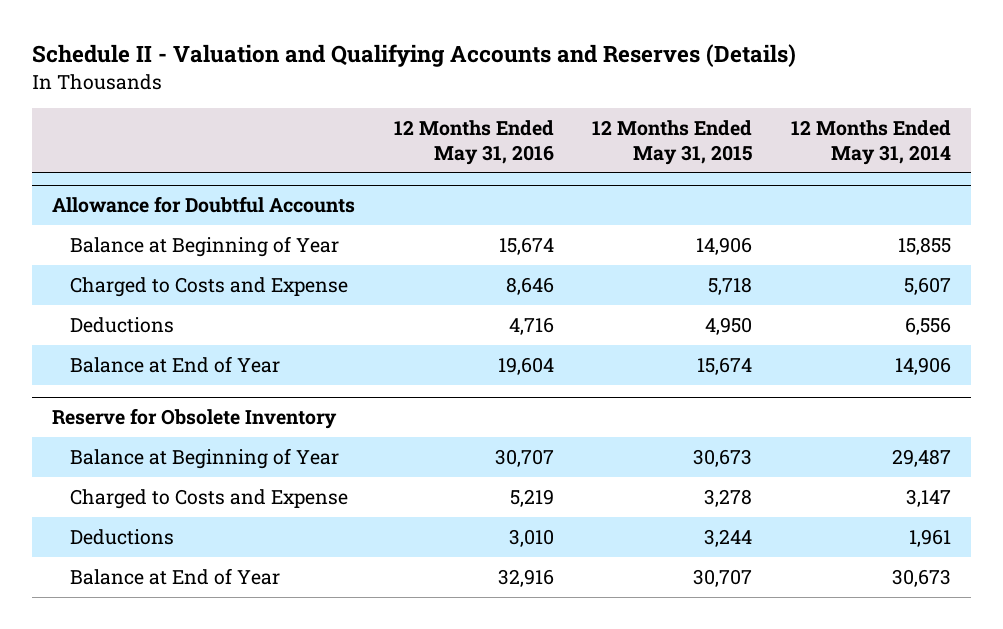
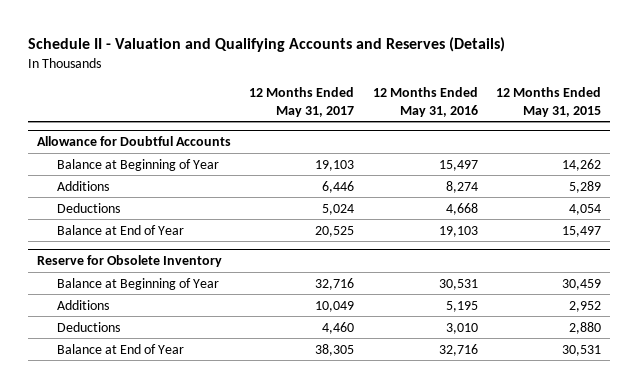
[791,120,952,165] 12 Months Ended May 31, 2014 -> none
none -> [249,87,355,117] 12 Months Ended May 31, 2017
[70,276,349,297] Charged to Costs and Expense -> none
[498,236,554,255] 15,674 -> [438,159,478,171] 15,497
[696,236,753,255] 14,906 -> [561,158,601,171] 14,262
none -> [57,180,110,191] Additions
[508,316,554,335] 4,716 -> [445,202,478,215] 4,668
[705,316,753,335] 4,950 -> [568,203,601,215] 4,054
[497,356,554,375] 19,604 -> [438,225,478,237] 19,103
[697,356,753,375] 15,674 -> [561,225,601,237] 15,497
[70,488,349,509] Charged to Costs and Expense -> none
[494,448,554,467] 30,707 -> [438,278,478,290] 30,531
[693,448,753,467] 30,673 -> [561,278,601,290] 30,459
none -> [57,299,110,310] Additions
[704,528,753,547] 3,244 -> [568,321,601,334] 2,880
[497,568,554,587] 32,916 -> [438,343,478,356] 32,716
[693,568,753,587] 30,707 -> [561,344,601,356] 30,531

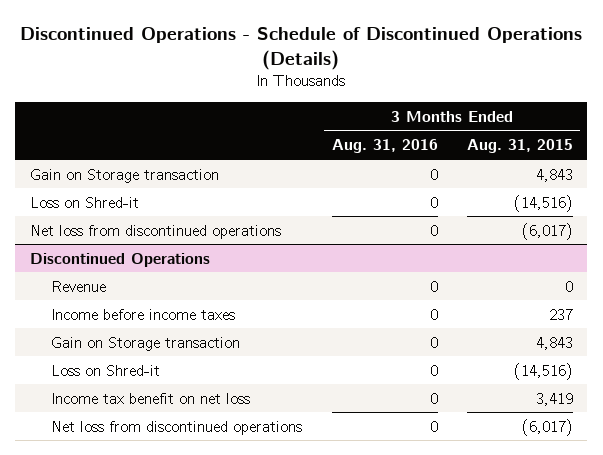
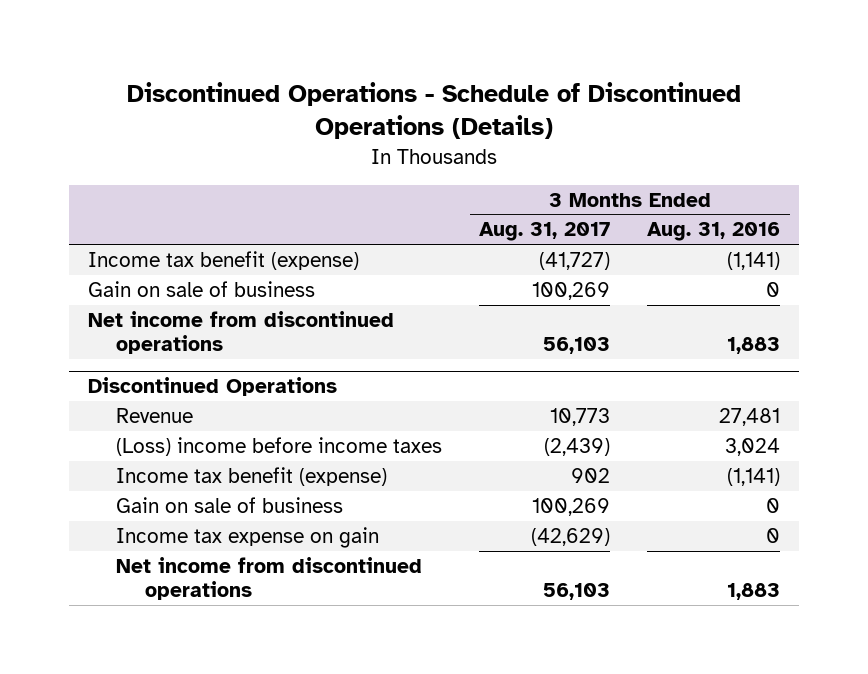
[466,139,573,154] Aug. 31, 2015 -> none
none -> [479,222,611,242] Aug. 31, 2017
[30,196,140,208] Loss on Shred-it -> none
none -> [87,251,359,271] Income tax benefit (expense)
[30,168,220,183] Gain on Storage transaction -> [87,281,315,298] Gain on sale of business
[30,224,282,239] Net loss from discontinued operations -> [87,311,394,355] Net income from discontinued operations
[429,224,438,236] 0 -> [727,337,781,355] 1,883
[51,364,161,376] Loss on Shred-it -> none
[429,280,438,292] 0 -> [719,408,781,427] 27,481
[51,308,236,320] Income before income taxes -> [116,437,443,457] (Loss) income before income taxes
[429,308,438,320] 0 -> [725,438,781,457] 3,024
none -> [116,467,388,487] Income tax benefit (expense)
[51,336,241,351] Gain on Storage transaction -> [116,497,344,514] Gain on sale of business
[51,392,251,404] Income tax benefit on net loss -> [116,527,380,549] Income tax expense on gain
[51,420,303,435] Net loss from discontinued operations -> [116,557,423,601] Net income from discontinued operations
[429,420,438,432] 0 -> [727,583,781,601] 1,883

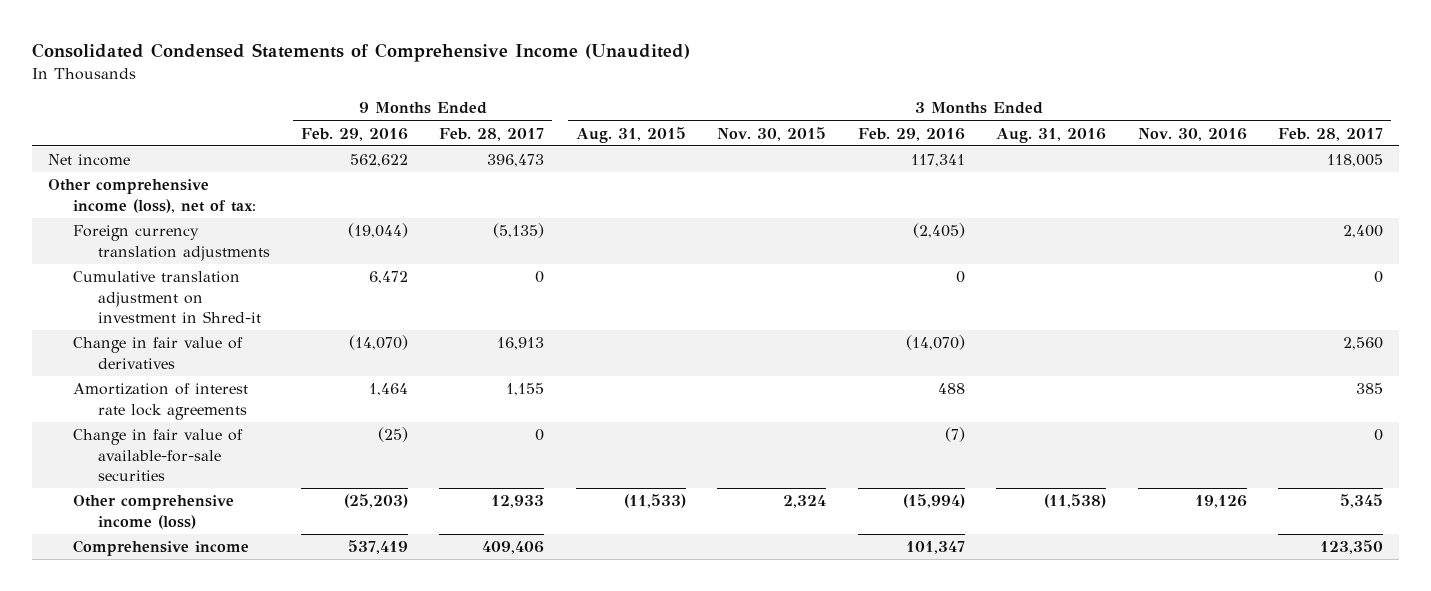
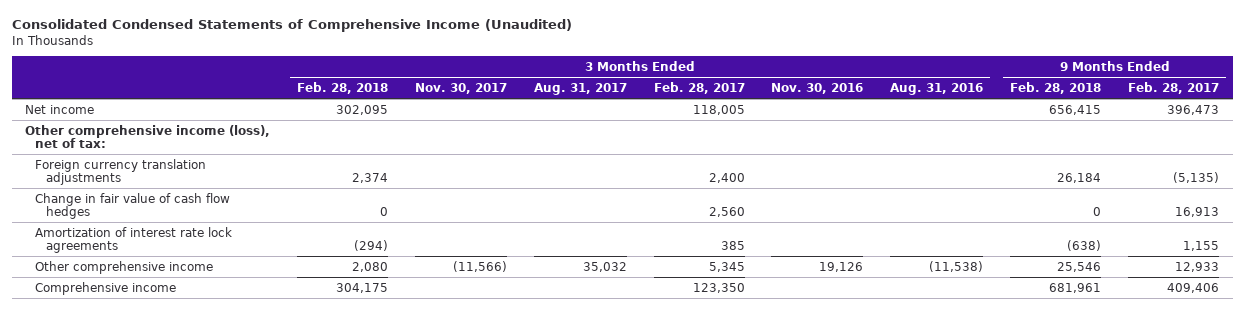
[301,127,409,141] Feb. 29, 2016 -> none
[575,126,686,143] Aug. 31, 2015 -> none
[717,126,827,141] Nov. 30, 2015 -> none
[857,127,965,141] Feb. 29, 2016 -> none
none -> [297,81,389,94] Feb. 28, 2018
none -> [414,82,507,94] Nov. 30, 2017
none -> [533,82,627,95] Aug. 31, 2017
none -> [1010,81,1102,94] Feb. 28, 2018
[72,271,261,324] Cumulative translation adjustment on investment in Shred-it -> none
[72,337,243,369] Change in fair value of derivatives -> [35,192,231,219] Change in fair value of cash flow hedges
[72,429,243,482] Change in fair value of available-for-sale securities -> none
[72,495,234,529] Other comprehensive income (loss) -> [35,260,214,274] Other comprehensive income

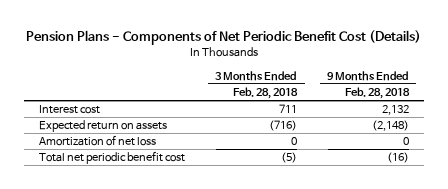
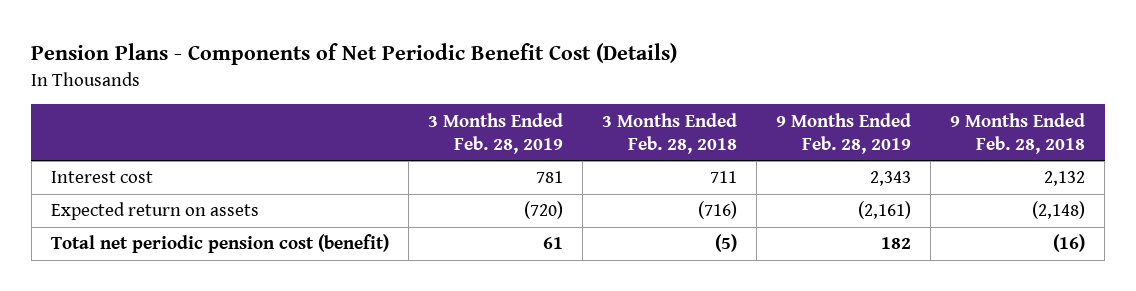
none -> [427,112,563,154] 3 Months Ended Feb. 28, 2019
none -> [776,112,912,154] 9 Months Ended Feb. 28, 2019
[39,135,157,147] Amortization of net loss -> none
[39,151,186,165] Total net periodic benefit cost -> [50,234,389,254] Total net periodic pension cost (benefit)

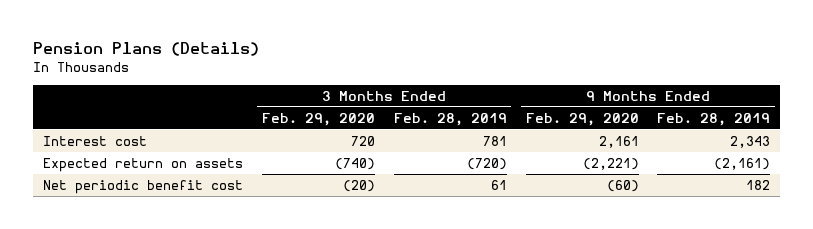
[31,43,678,66] Pension Plans - Components of Net Periodic Benefit Cost (Details) -> [33,41,260,56] Pension Plans (Details)
[602,112,738,154] 3 Months Ended Feb. 28, 2018 -> none
[950,112,1086,154] 9 Months Ended Feb. 28, 2018 -> none
none -> [261,112,375,126] Feb. 29, 2020
none -> [525,112,639,126] Feb. 29, 2020
[50,234,389,254] Total net periodic pension cost (benefit) -> [42,179,243,194] Net periodic benefit cost

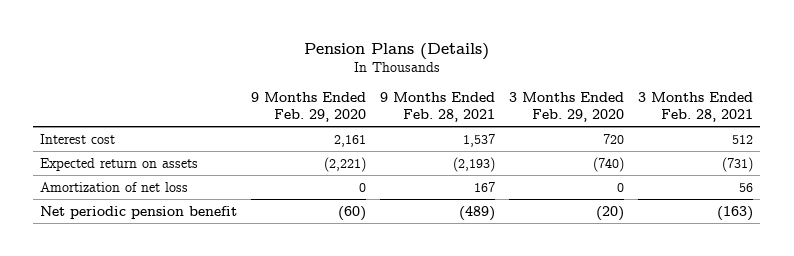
[393,112,507,126] Feb. 28, 2019 -> none
[657,112,771,126] Feb. 28, 2019 -> none
none -> [380,92,496,122] 9 Months Ended Feb. 28, 2021
none -> [638,92,754,122] 3 Months Ended Feb. 28, 2021
none -> [40,181,189,192] Amortization of net loss
[42,179,243,194] Net periodic benefit cost -> [40,205,238,219] Net periodic pension benefit

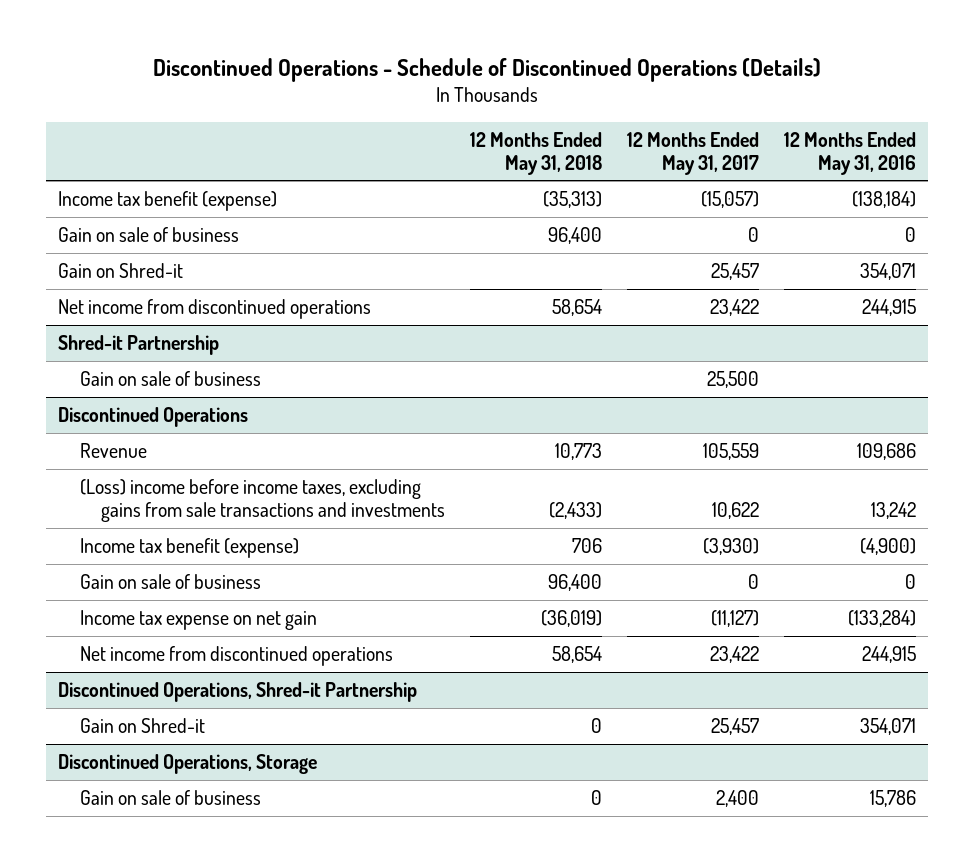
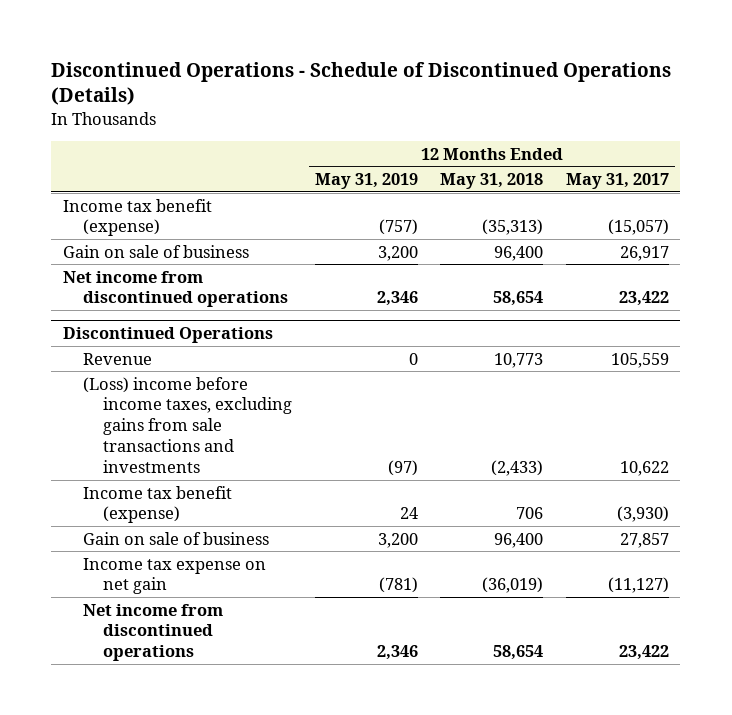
[783,131,916,175] 12 Months Ended May 31, 2016 -> none
none -> [314,172,418,189] May 31, 2019
[58,262,184,278] Gain on Shred-it -> none
[747,226,759,242] 0 -> [619,245,669,261] 26,917
[58,334,220,355] Shred-it Partnership -> none
[79,370,261,386] Gain on sale of business -> none
[747,573,759,589] 0 -> [619,532,669,548] 27,857
[58,681,418,702] Discontinued Operations, Shred-it Partnership -> none
[79,717,205,733] Gain on Shred-it -> none
[58,753,318,774] Discontinued Operations, Storage -> none
[79,789,261,805] Gain on sale of business -> none

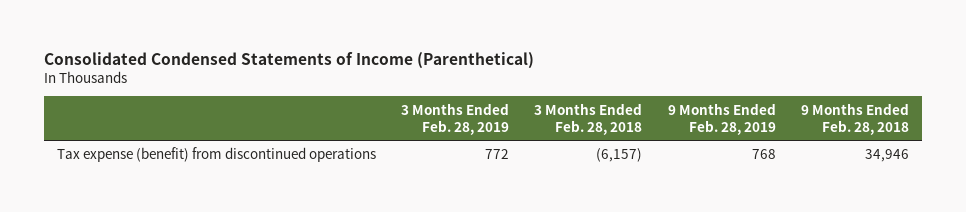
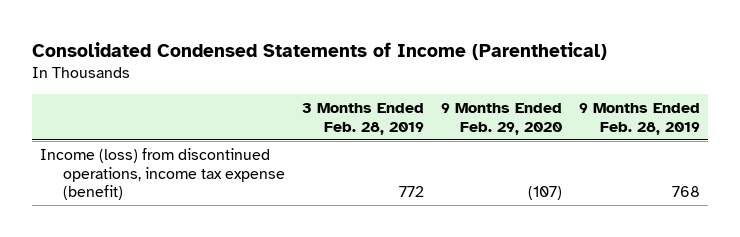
[534,102,643,135] 3 Months Ended Feb. 28, 2018 -> none
[800,102,909,135] 9 Months Ended Feb. 28, 2018 -> none
none -> [440,103,562,135] 9 Months Ended Feb. 29, 2020
[56,147,376,163] Tax expense (benefit) from discontinued operations -> [40,148,286,201] Income (loss) from discontinued operations, income tax expense (benefit)

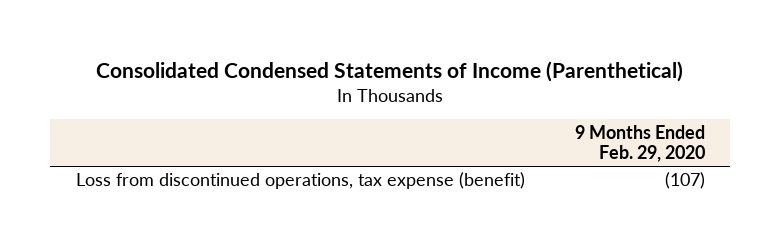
[302,103,425,135] 3 Months Ended Feb. 28, 2019 -> none
[578,103,700,135] 9 Months Ended Feb. 28, 2019 -> none
[40,148,286,201] Income (loss) from discontinued operations, income tax expense (benefit) -> [75,172,525,190] Loss from discontinued operations, tax expense (benefit)

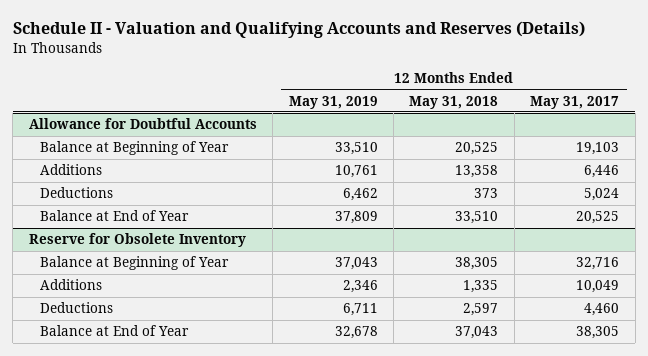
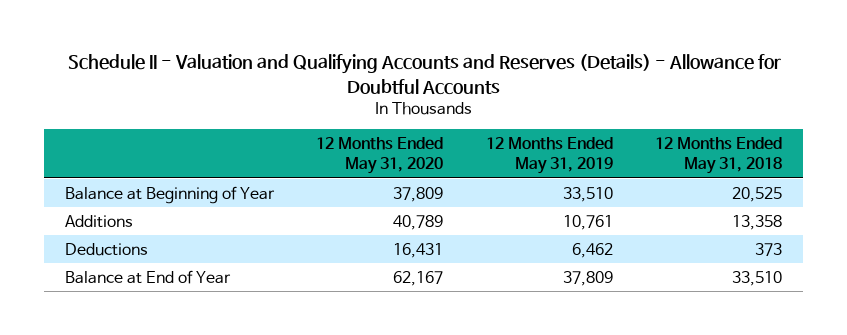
[12,21,585,39] Schedule II - Valuation and Qualifying Accounts and Reserves (Details) -> [67,54,781,95] Schedule II - Valuation and Qualifying Accounts and Reserves (Details) - Allowance for Doubtful Accounts
[530,95,620,109] May 31, 2017 -> none
none -> [316,137,444,175] 12 Months Ended May 31, 2020
[28,118,257,130] Allowance for Doubtful Accounts -> none
[28,233,246,248] Reserve for Obsolete Inventory -> none
[40,256,230,271] Balance at Beginning of Year -> none
[40,279,103,291] Additions -> none
[40,302,114,314] Deductions -> none
[40,325,190,337] Balance at End of Year -> none

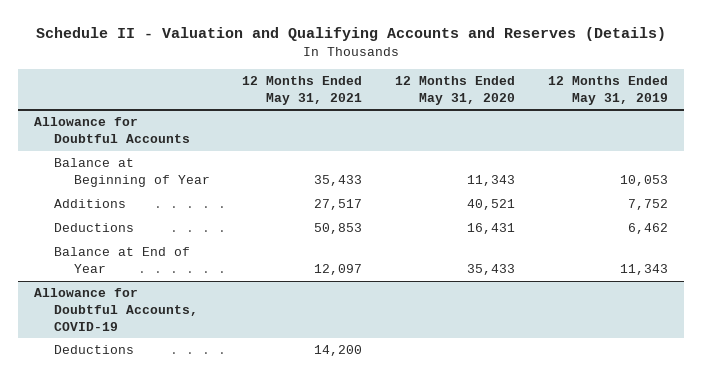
[67,54,781,95] Schedule II - Valuation and Qualifying Accounts and Reserves (Details) - Allowance for Doubtful Accounts -> [35,27,666,42] Schedule II - Valuation and Qualifying Accounts and Reserves (Details)
[654,137,782,175] 12 Months Ended May 31, 2018 -> none
none -> [242,76,363,105] 12 Months Ended May 31, 2021
none -> [34,117,190,143] Allowance for Doubtful Accounts
[393,186,444,202] 37,809 -> [466,174,515,186] 11,343
[562,186,613,202] 33,510 -> [619,174,668,186] 10,053
[393,214,444,230] 40,789 -> [466,199,515,211] 40,521
[562,214,613,230] 10,761 -> [627,199,668,211] 7,752
[393,270,444,286] 62,167 -> [466,263,515,275] 35,433
[562,270,613,286] 37,809 -> [619,263,668,275] 11,343
none -> [34,288,198,331] Allowance for Doubtful Accounts, COVID-19
none -> [53,345,134,355] Deductions

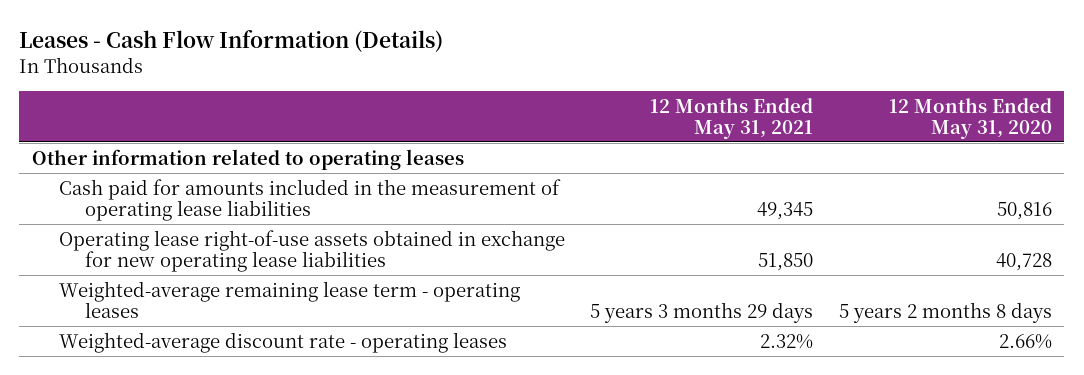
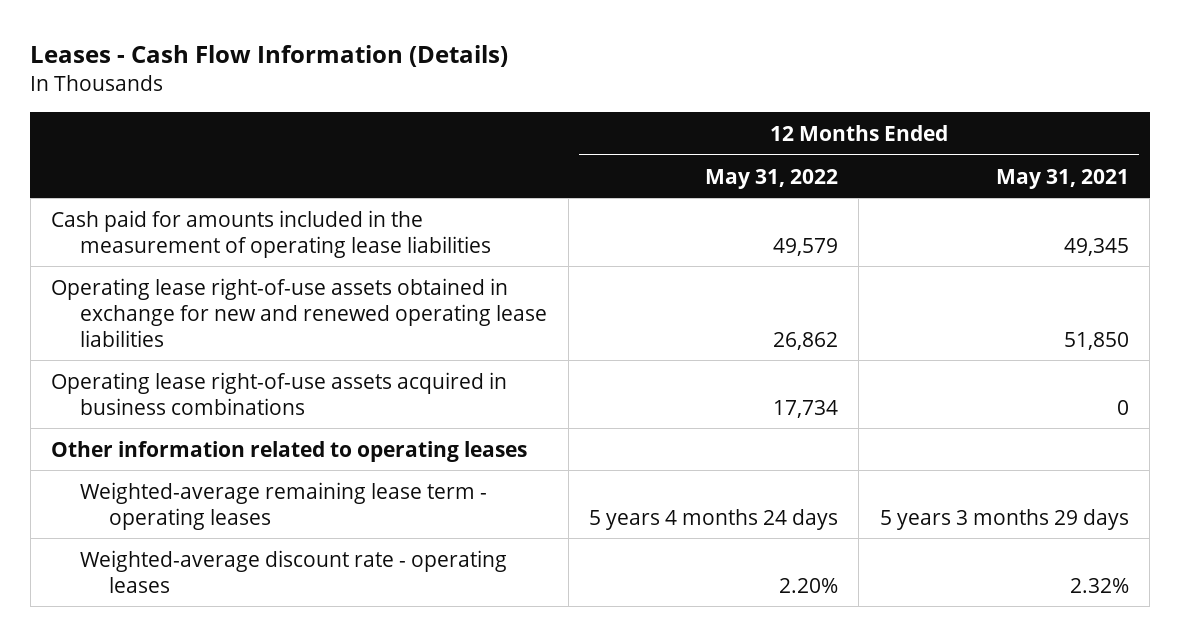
[888,97,1052,139] 12 Months Ended May 31, 2020 -> none
none -> [705,168,839,189] May 31, 2022
[58,229,565,272] Operating lease right-of-use assets obtained in exchange for new operating lease liabilities -> [51,277,548,347] Operating lease right-of-use assets obtained in exchange for new and renewed operating lease liabilities
none -> [51,371,508,415] Operating lease right-of-use assets acquired in business combinations
[32,148,465,170] Other information related to operating leases -> [51,440,528,462] Other information related to operating leases

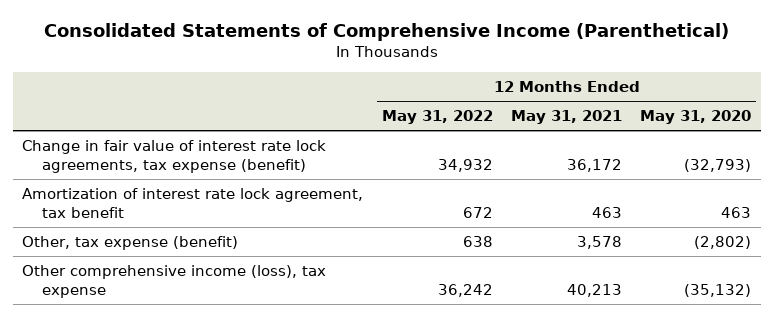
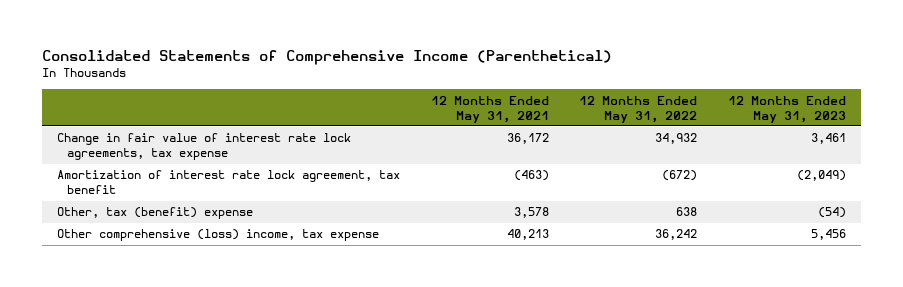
[640,110,752,125] May 31, 2020 -> none
none -> [727,95,846,123] 12 Months Ended May 31, 2023
[22,139,327,173] Change in fair value of interest rate lock agreements, tax expense (benefit) -> [56,133,351,161] Change in fair value of interest rate lock agreements, tax expense
[462,206,493,218] 672 -> [662,170,698,182] (672)
[592,206,623,218] 463 -> [513,170,549,182] (463)
[22,235,239,250] Other, tax expense (benefit) -> [56,207,253,220] Other, tax (benefit) expense
[22,264,327,298] Other comprehensive income (loss), tax expense -> [56,229,379,242] Other comprehensive (loss) income, tax expense

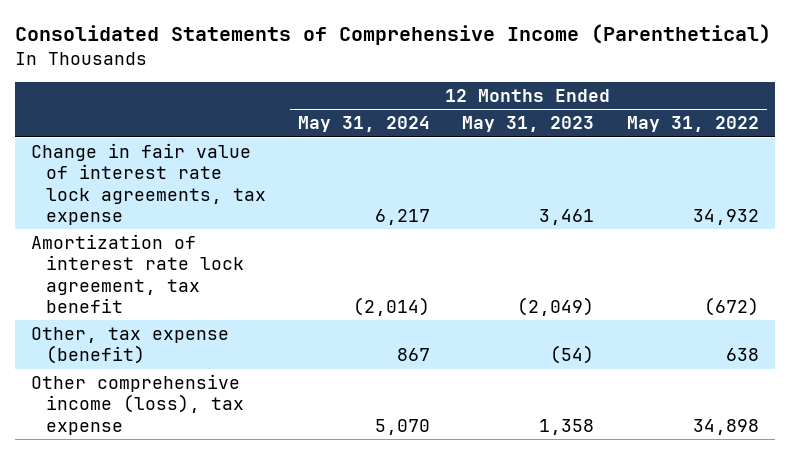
[430,95,549,123] 12 Months Ended May 31, 2021 -> none
none -> [297,116,430,133] May 31, 2024
[56,207,253,220] Other, tax (benefit) expense -> [30,326,229,365] Other, tax expense (benefit)
[56,229,379,242] Other comprehensive (loss) income, tax expense -> [30,373,244,435] Other comprehensive income (loss), tax expense
[655,229,698,241] 36,242 -> [692,418,759,435] 34,898
[810,229,846,241] 5,456 -> [539,418,595,435] 1,358

